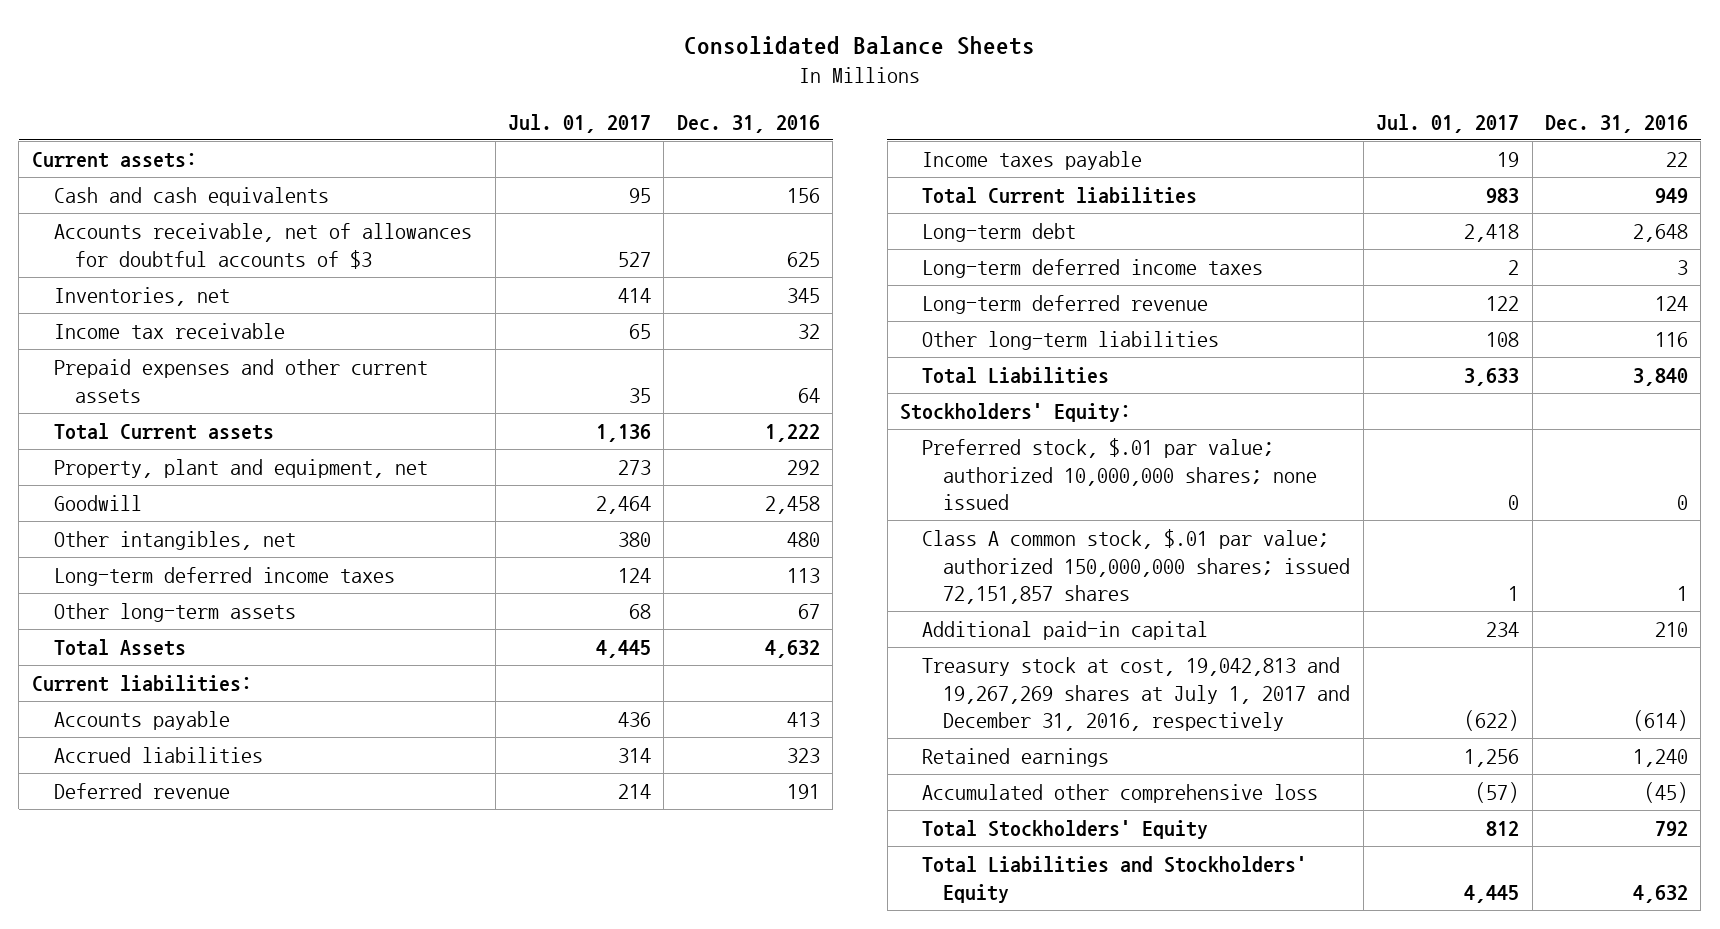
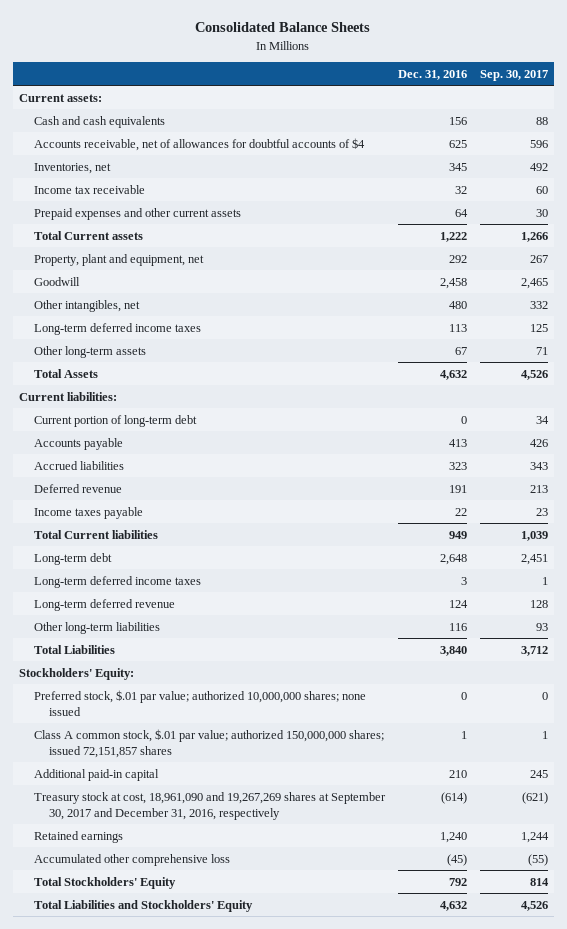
[508,113,652,133] Jul. 01, 2017 -> none
none -> [479,69,548,81] Sep. 30, 2017
[53,223,472,269] Accounts receivable, net of allowances for doubtful accounts of $3 -> [33,137,365,151] Accounts receivable, net of allowances for doubtful accounts of $4
none -> [33,414,197,427] Current portion of long-term debt
[921,657,1351,731] Treasury stock at cost, 19,042,813 and 19,267,269 shares at July 1, 2017 and December 31, 2016, respectively -> [33,791,386,820] Treasury stock at cost, 18,961,090 and 19,267,269 shares at September 30, 2017 and December 31, 2016, respectively

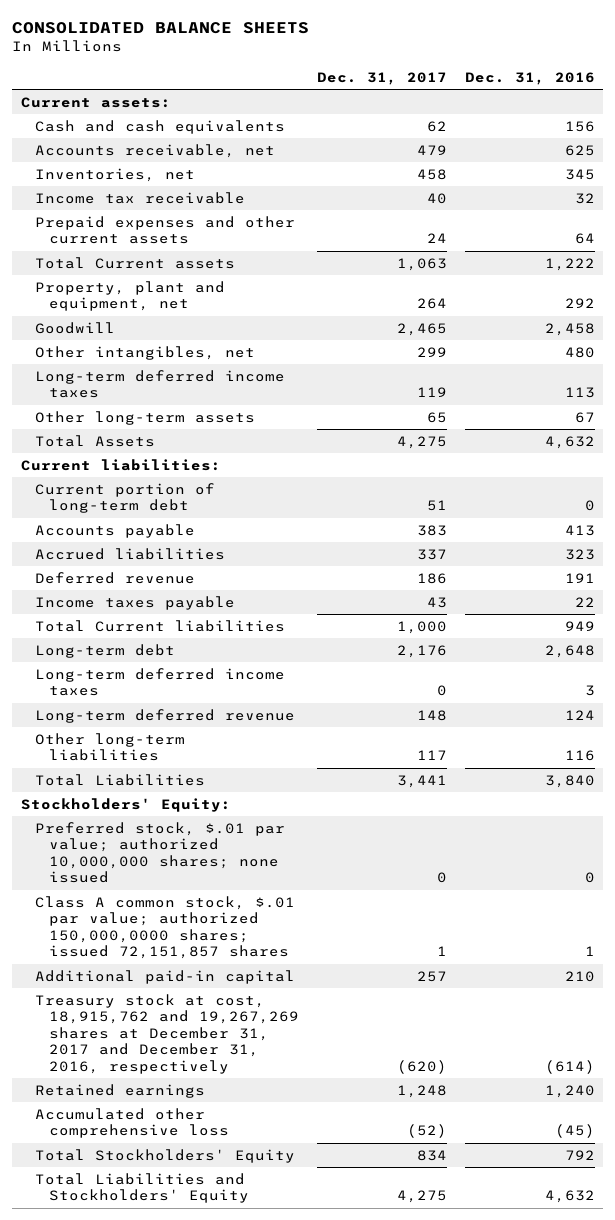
[195,22,371,33] Consolidated Balance Sheets -> [11,21,309,34] CONSOLIDATED BALANCE SHEETS
[479,69,548,81] Sep. 30, 2017 -> none
none -> [316,71,447,85] Dec. 31, 2017
[33,137,365,151] Accounts receivable, net of allowances for doubtful accounts of $4 -> [34,143,275,158] Accounts receivable, net
[33,728,384,758] Class A common stock, $.01 par value; authorized 150,000,000 shares; issued 72,151,857 shares -> [34,895,295,960] Class A common stock, $.01 par value; authorized 150,000,0000 shares; issued 72,151,857 shares
[33,791,386,820] Treasury stock at cost, 18,961,090 and 19,267,269 shares at September 30, 2017 and December 31, 2016, respectively -> [34,993,299,1074] Treasury stock at cost, 18,915,762 and 19,267,269 shares at December 31, 2017 and December 31, 2016, respectively

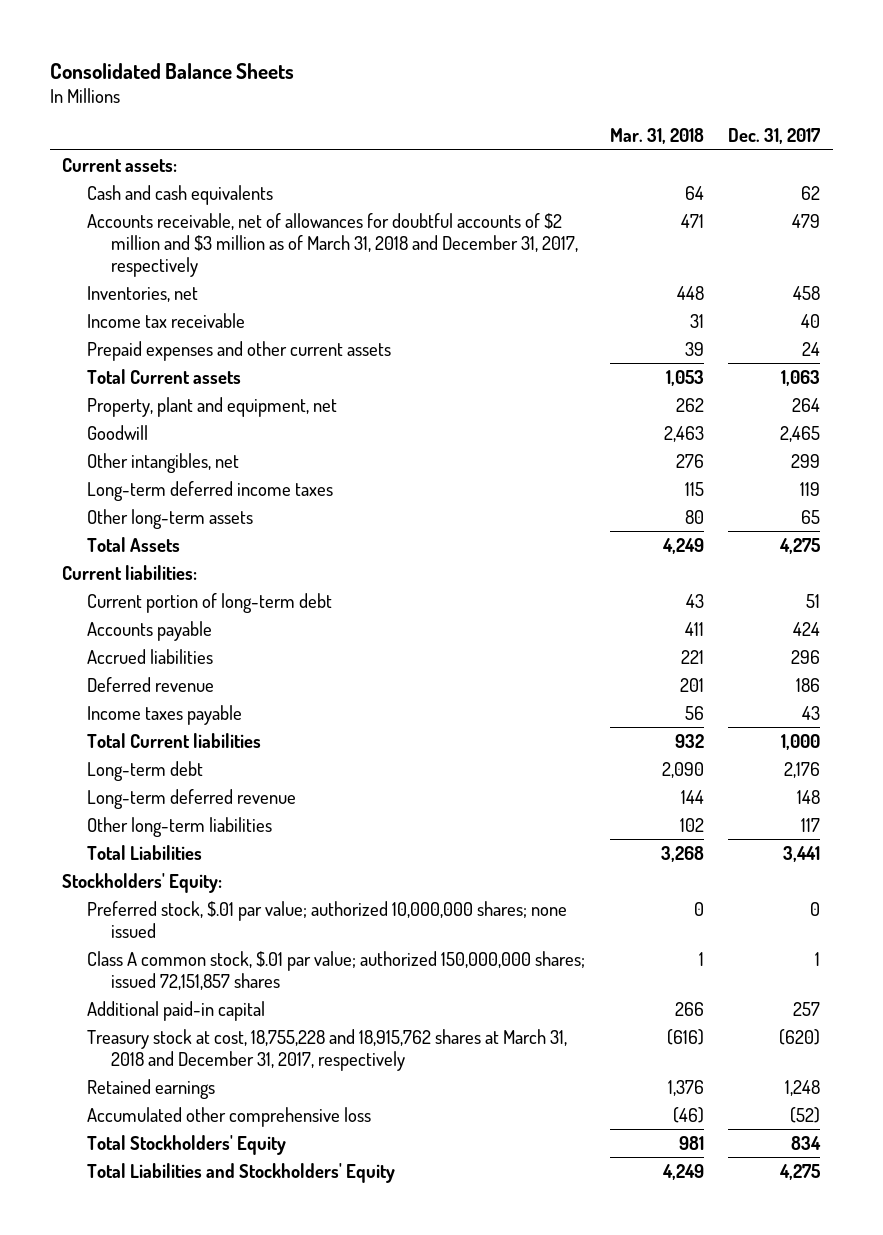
[11,21,309,34] CONSOLIDATED BALANCE SHEETS -> [49,62,294,79] Consolidated Balance Sheets
[464,71,595,85] Dec. 31, 2016 -> none
none -> [609,128,704,145] Mar. 31, 2018
[34,143,275,158] Accounts receivable, net -> [86,212,579,277] Accounts receivable, net of allowances for doubtful accounts of $2 million and $3 million as of March 31, 2018 and December 31, 2017, respectively
[416,524,447,536] 383 -> [793,621,821,636] 424
[416,548,447,560] 337 -> [791,649,821,664] 296
[34,667,285,697] Long-term deferred income taxes -> none
[34,895,295,960] Class A common stock, $.01 par value; authorized 150,000,0000 shares; issued 72,151,857 shares -> [86,950,585,990] Class A common stock, $.01 par value; authorized 150,000,000 shares; issued 72,151,857 shares
[34,993,299,1074] Treasury stock at cost, 18,915,762 and 19,267,269 shares at December 31, 2017 and December 31, 2016, respectively -> [86,1028,567,1071] Treasury stock at cost, 18,755,228 and 18,915,762 shares at March 31, 2018 and December 31, 2017, respectively

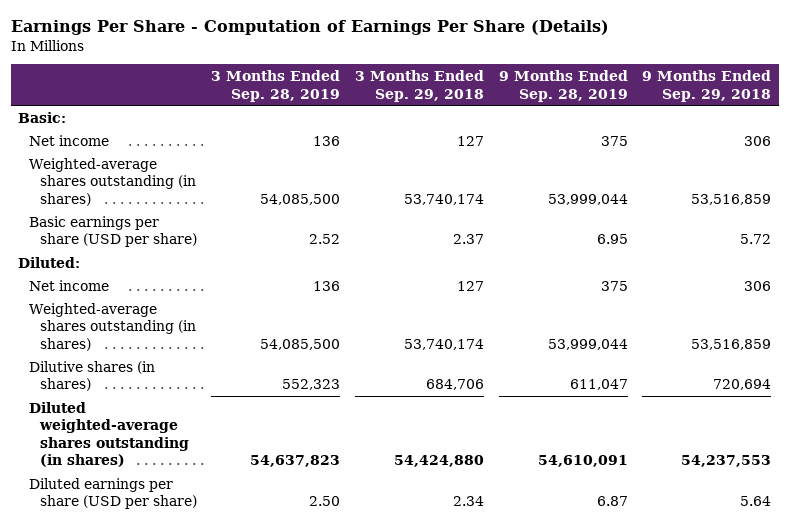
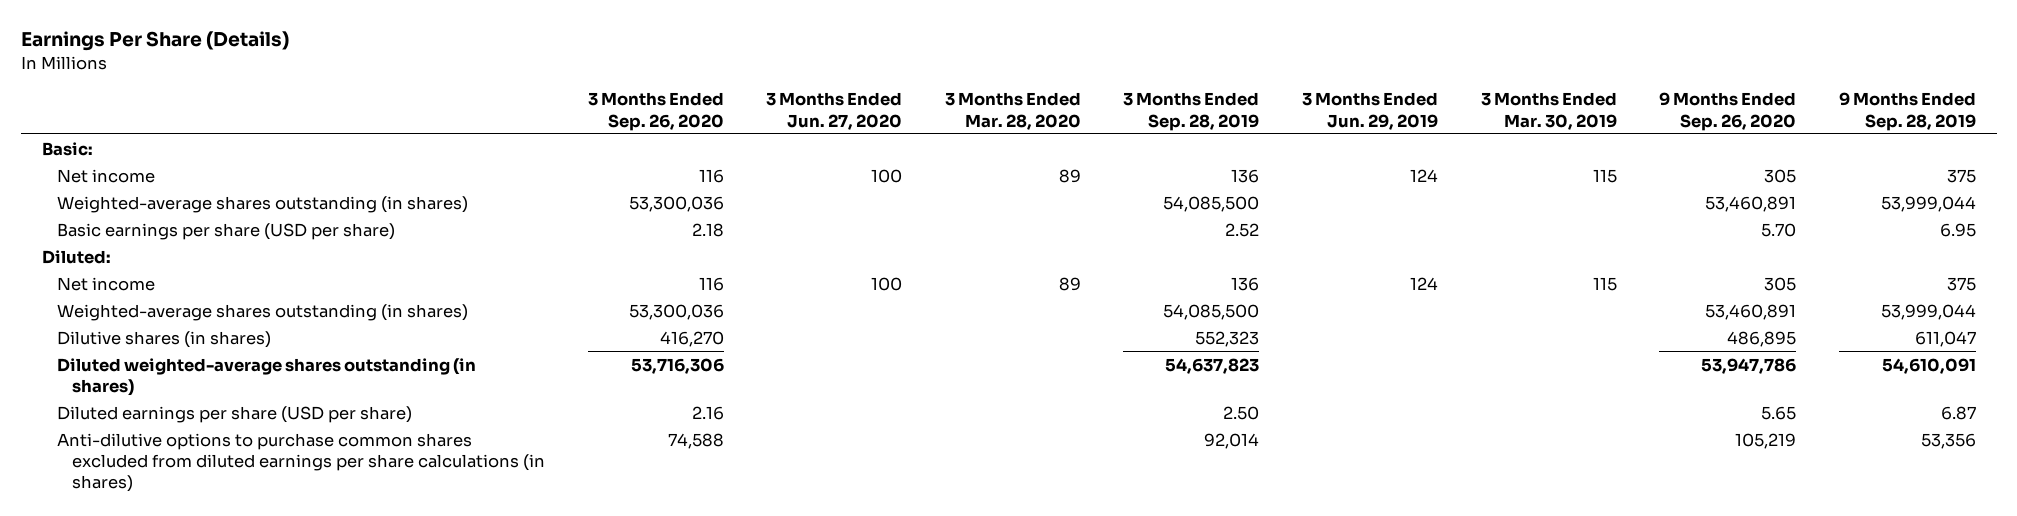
[11,20,610,36] Earnings Per Share - Computation of Earnings Per Share (Details) -> [20,31,289,52] Earnings Per Share (Details)
[354,70,484,102] 3 Months Ended Sep. 29, 2018 -> none
[642,70,772,102] 9 Months Ended Sep. 29, 2018 -> none
none -> [587,92,724,131] 3 Months Ended Sep. 26, 2020
none -> [766,92,903,130] 3 Months Ended Jun. 27, 2020
none -> [944,92,1081,130] 3 Months Ended Mar. 28, 2020
none -> [1301,92,1438,130] 3 Months Ended Jun. 29, 2019
none -> [1480,92,1617,130] 3 Months Ended Mar. 30, 2019
none -> [1659,92,1797,131] 9 Months Ended Sep. 26, 2020
none -> [57,432,546,493] Anti-dilutive options to purchase common shares excluded from diluted earnings per share calculations (in shares)

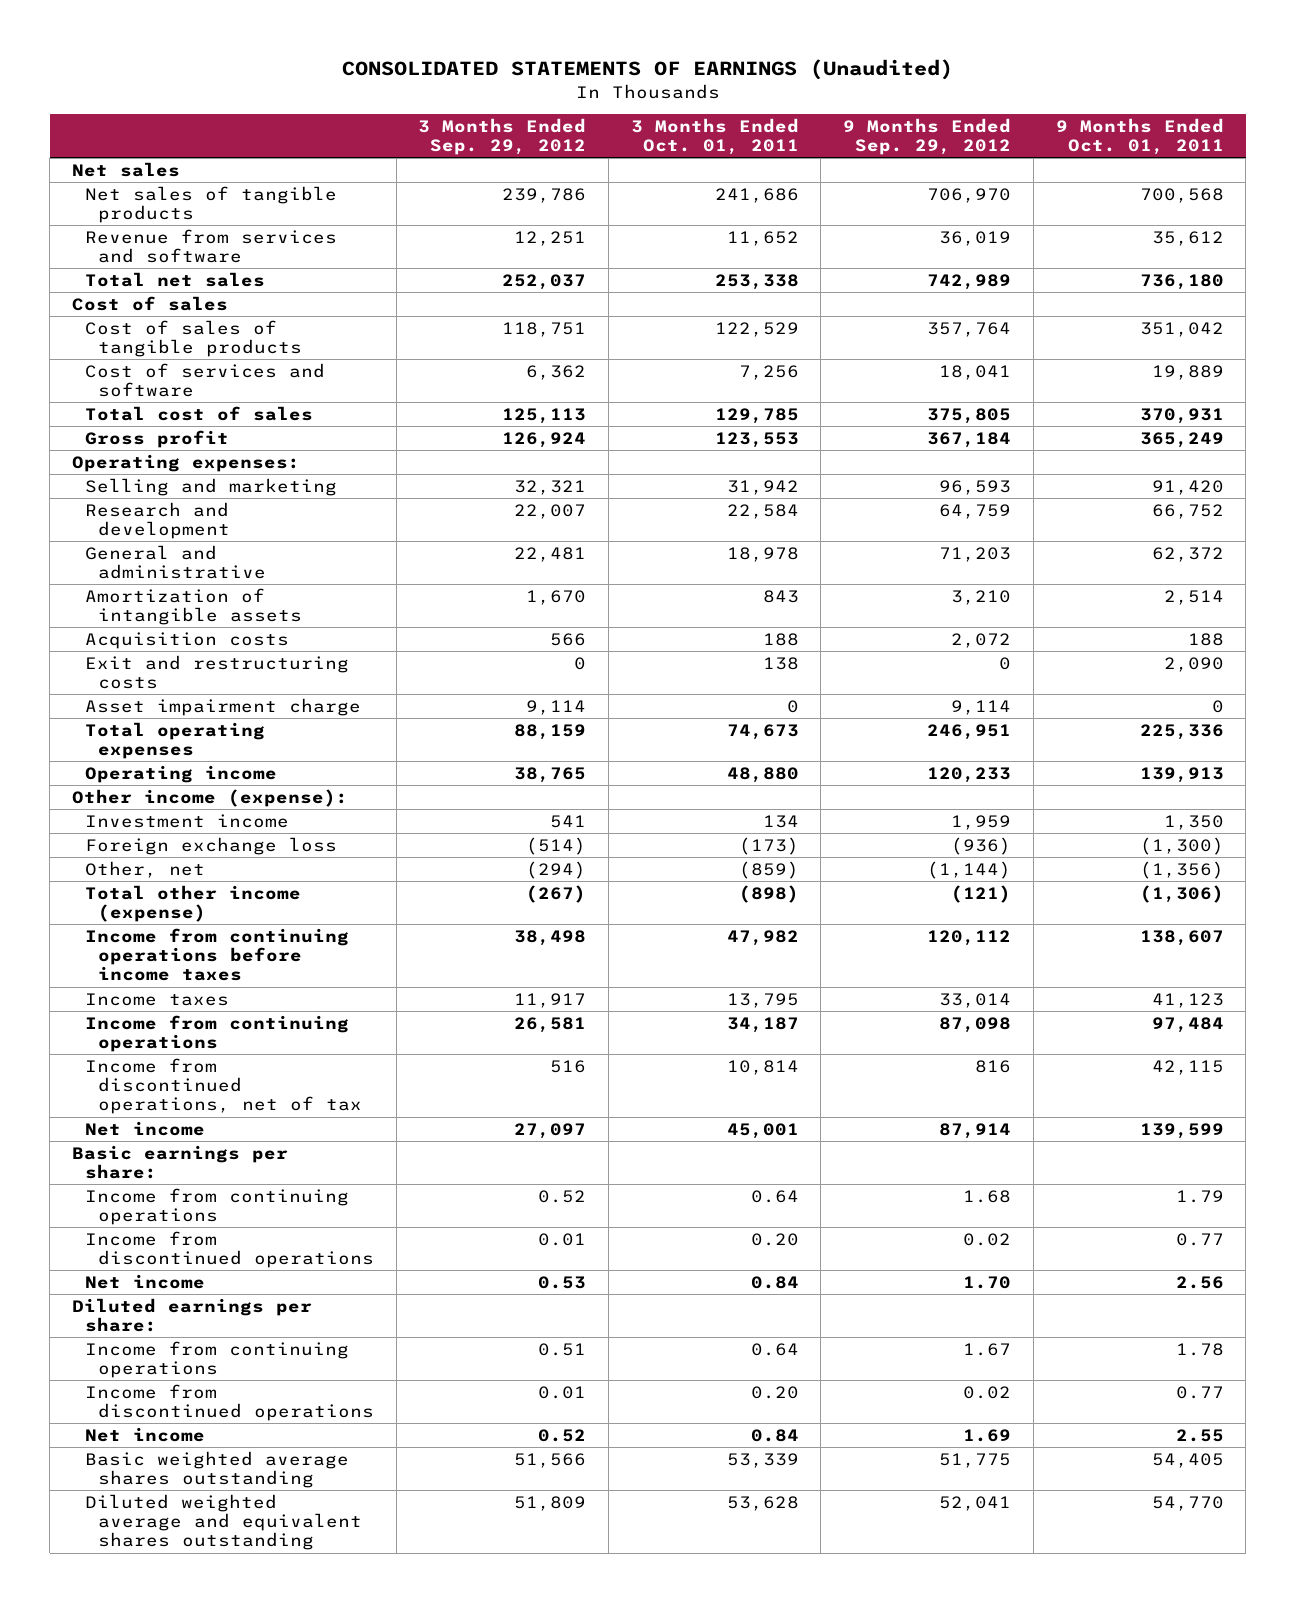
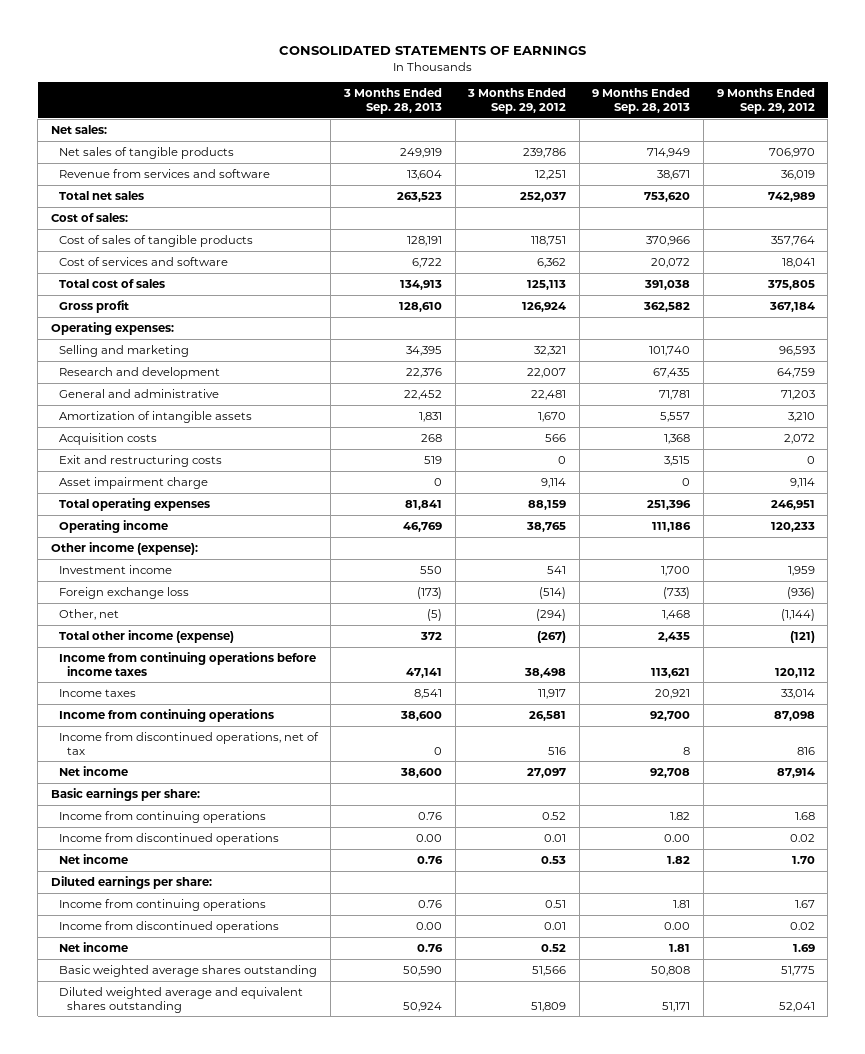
[341,59,953,81] CONSOLIDATED STATEMENTS OF EARNINGS (Unaudited) -> [278,46,586,56] CONSOLIDATED STATEMENTS OF EARNINGS
[630,117,799,156] 3 Months Ended Oct. 01, 2011 -> none
[1055,117,1224,156] 9 Months Ended Oct. 01, 2011 -> none
none -> [343,88,443,114] 3 Months Ended Sep. 28, 2013
none -> [592,88,691,114] 9 Months Ended Sep. 28, 2013
[72,161,181,177] Net sales -> [50,124,107,134] Net sales:
[72,295,229,311] Cost of sales -> [50,212,128,222] Cost of sales:

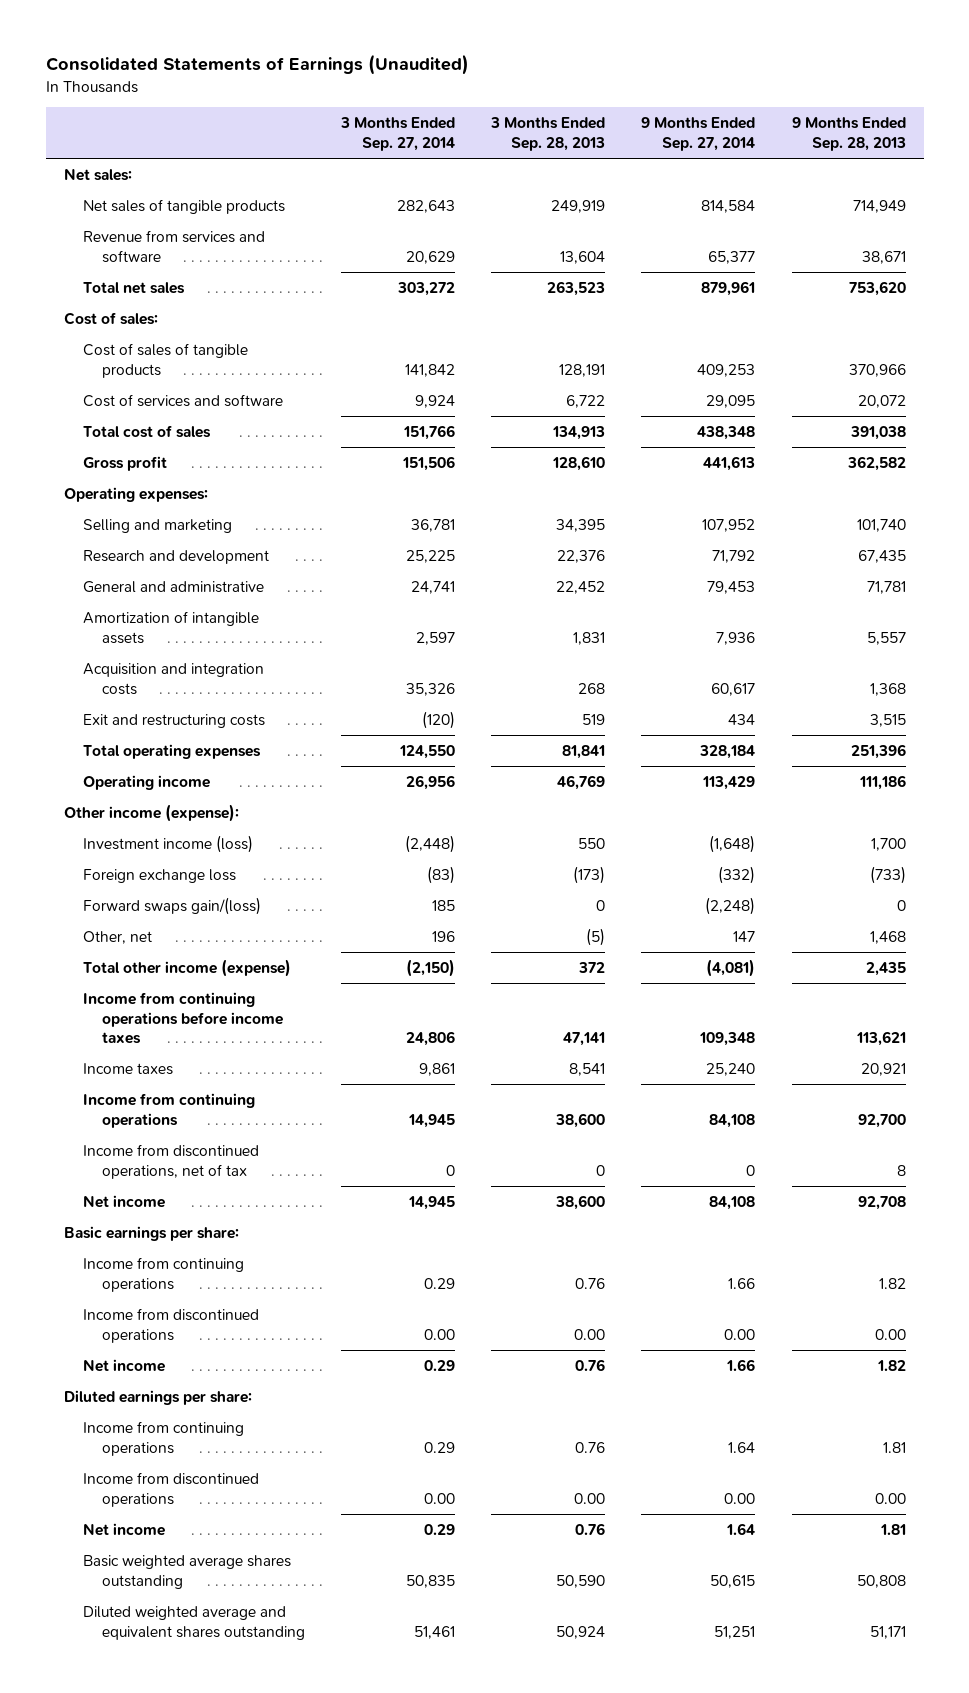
[278,46,586,56] CONSOLIDATED STATEMENTS OF EARNINGS -> [45,54,469,76] Consolidated Statements of Earnings (Unaudited)
[467,88,567,114] 3 Months Ended Sep. 29, 2012 -> none
[716,88,815,114] 9 Months Ended Sep. 29, 2012 -> none
none -> [340,117,456,151] 3 Months Ended Sep. 27, 2014
none -> [641,117,756,151] 9 Months Ended Sep. 27, 2014
[58,432,157,445] Acquisition costs -> [83,663,265,695] Acquisition and integration costs
[58,476,208,489] Asset impairment charge -> none
[58,564,172,574] Investment income -> [83,835,254,854] Investment income (loss)
none -> [83,897,262,916] Forward swaps gain/(loss)

